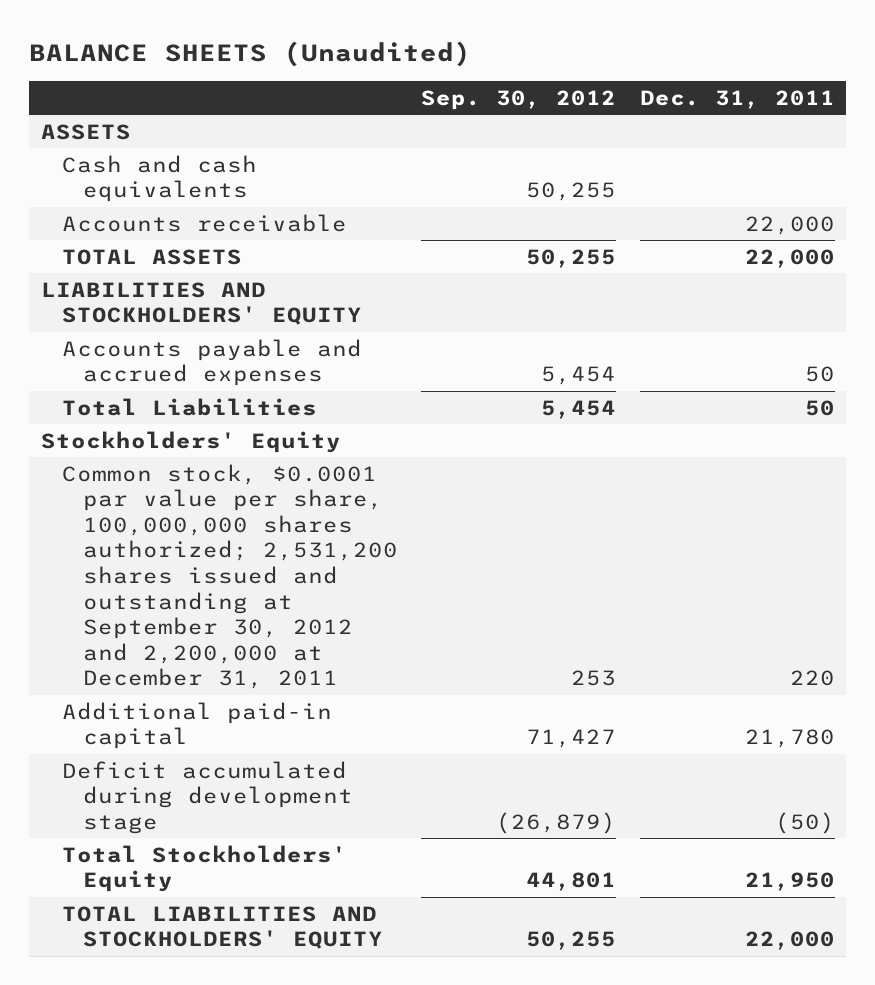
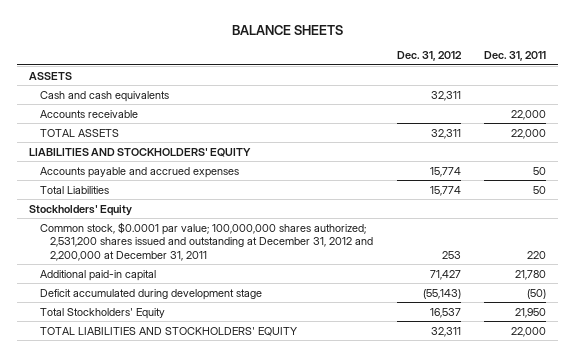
[28,40,471,67] BALANCE SHEETS (Unaudited) -> [231,24,343,35] BALANCE SHEETS
[421,89,617,110] Sep. 30, 2012 -> none
none -> [396,51,462,62] Dec. 31, 2012
[61,463,398,690] Common stock, $0.0001 par value per share, 100,000,000 shares authorized; 2,531,200 shares issued and outstanding at September 30, 2012 and 2,200,000 at December 31, 2011 -> [39,221,374,262] Common stock, $0.0001 par value; 100,000,000 shares authorized; 2,531,200 shares issued and outstanding at December 31, 2012 and 2,200,000 at December 31, 2011

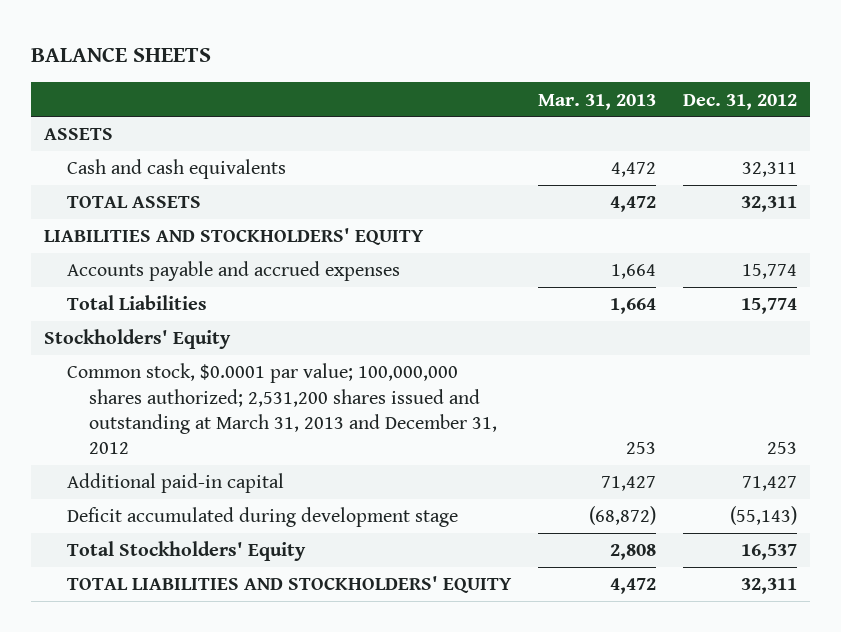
[484,51,547,62] Dec. 31, 2011 -> none
none -> [537,93,656,110] Mar. 31, 2013
[39,109,138,118] Accounts receivable -> none
[39,221,374,262] Common stock, $0.0001 par value; 100,000,000 shares authorized; 2,531,200 shares issued and outstanding at December 31, 2012 and 2,200,000 at December 31, 2011 -> [66,363,498,455] Common stock, $0.0001 par value; 100,000,000 shares authorized; 2,531,200 shares issued and outstanding at March 31, 2013 and December 31, 2012

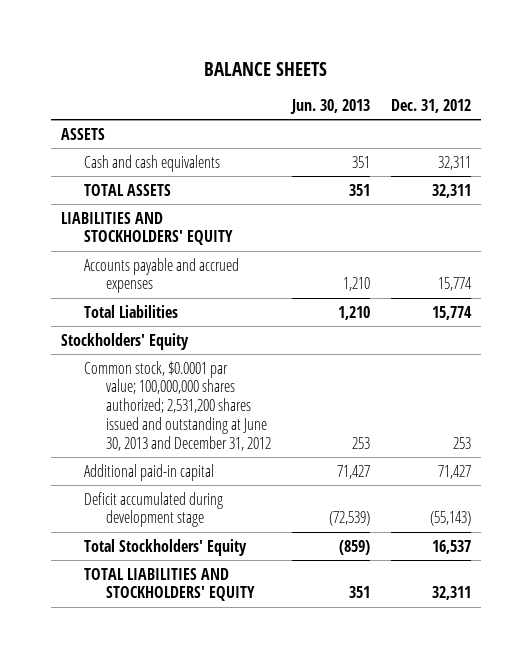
[537,93,656,110] Mar. 31, 2013 -> none
none -> [289,99,370,115] Jun. 30, 2013
[66,363,498,455] Common stock, $0.0001 par value; 100,000,000 shares authorized; 2,531,200 shares issued and outstanding at March 31, 2013 and December 31, 2012 -> [83,360,272,451] Common stock, $0.0001 par value; 100,000,000 shares authorized; 2,531,200 shares issued and outstanding at June 30, 2013 and December 31, 2012

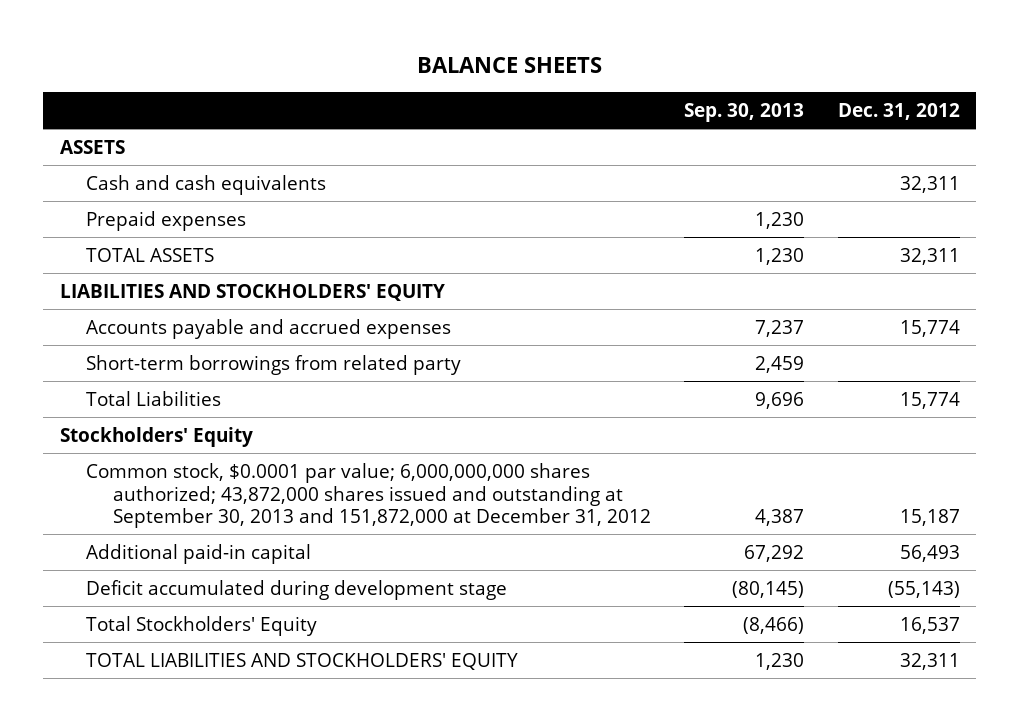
[289,99,370,115] Jun. 30, 2013 -> none
none -> [684,102,805,122] Sep. 30, 2013
none -> [86,210,247,231] Prepaid expenses
none -> [86,354,462,375] Short-term borrowings from related party
[83,360,272,451] Common stock, $0.0001 par value; 100,000,000 shares authorized; 2,531,200 shares issued and outstanding at June 30, 2013 and December 31, 2012 -> [86,462,651,529] Common stock, $0.0001 par value; 6,000,000,000 shares authorized; 43,872,000 shares issued and outstanding at September 30, 2013 and 151,872,000 at December 31, 2012
[452,436,471,449] 253 -> [899,509,960,527] 15,187
[437,464,471,479] 71,427 -> [899,544,960,562] 56,493

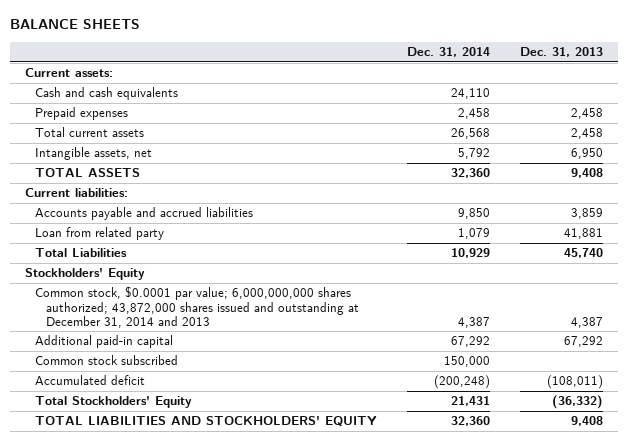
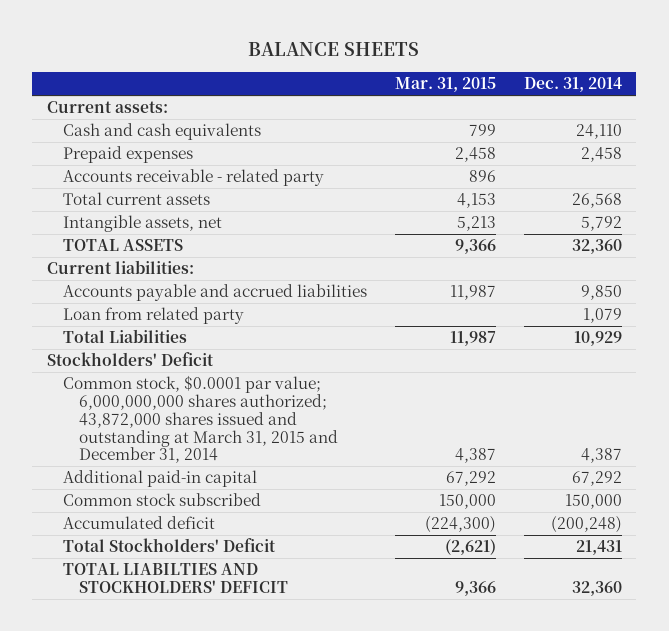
[520,47,604,58] Dec. 31, 2013 -> none
none -> [394,77,496,93] Mar. 31, 2015
none -> [62,169,324,187] Accounts receivable - related party
[25,268,146,281] Stockholders' Equity -> [46,352,214,367] Stockholders' Deficit
[35,286,359,328] Common stock, $0.0001 par value; 6,000,000,000 shares authorized; 43,872,000 shares issued and outstanding at December 31, 2014 and 2013 -> [62,375,338,464] Common stock, $0.0001 par value; 6,000,000,000 shares authorized; 43,872,000 shares issued and outstanding at March 31, 2015 and December 31, 2014
[35,396,193,409] Total Stockholders' Equity -> [62,538,276,553] Total Stockholders' Deficit
[35,416,378,428] TOTAL LIABILITIES AND STOCKHOLDERS' EQUITY -> [62,563,288,594] TOTAL LIABILTIES AND STOCKHOLDERS' DEFICIT

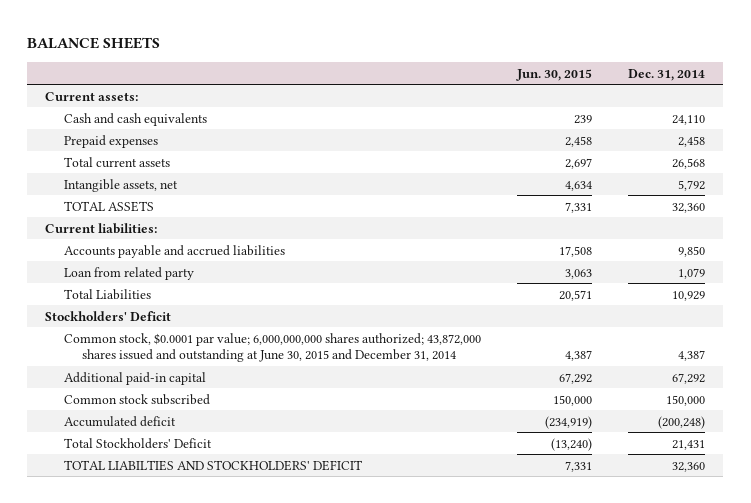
[394,77,496,93] Mar. 31, 2015 -> none
none -> [515,68,592,81] Jun. 30, 2015
[62,169,324,187] Accounts receivable - related party -> none
[62,375,338,464] Common stock, $0.0001 par value; 6,000,000,000 shares authorized; 43,872,000 shares issued and outstanding at March 31, 2015 and December 31, 2014 -> [63,332,481,363] Common stock, $0.0001 par value; 6,000,000,000 shares authorized; 43,872,000 shares issued and outstanding at June 30, 2015 and December 31, 2014

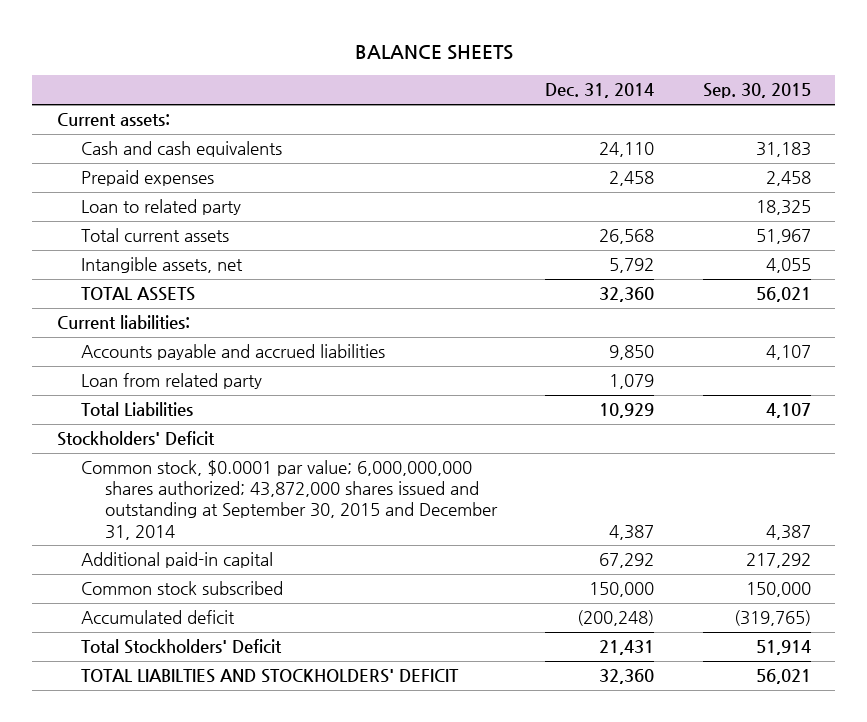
[515,68,592,81] Jun. 30, 2015 -> none
none -> [702,83,811,99] Sep. 30, 2015
none -> [80,199,241,216] Loan to related party
[63,332,481,363] Common stock, $0.0001 par value; 6,000,000,000 shares authorized; 43,872,000 shares issued and outstanding at June 30, 2015 and December 31, 2014 -> [80,460,498,540] Common stock, $0.0001 par value; 6,000,000,000 shares authorized; 43,872,000 shares issued and outstanding at September 30, 2015 and December 31, 2014

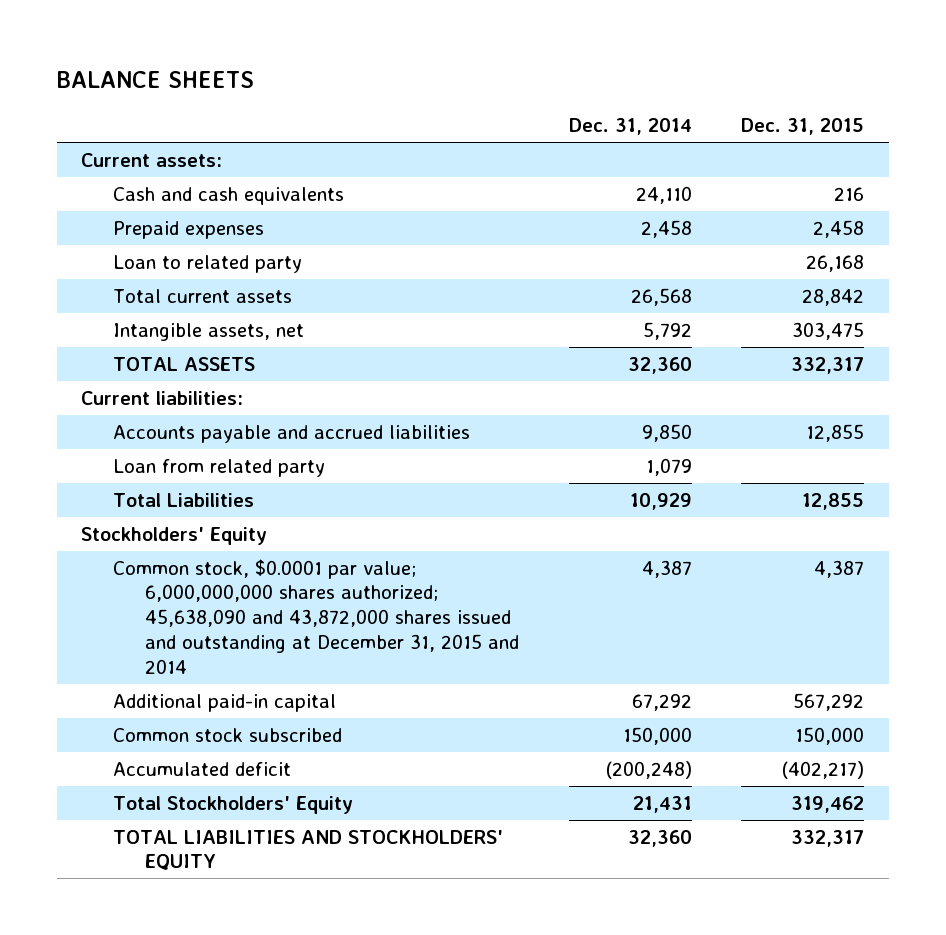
[702,83,811,99] Sep. 30, 2015 -> none
none -> [741,118,865,136] Dec. 31, 2015
[56,431,215,447] Stockholders' Deficit -> [81,526,268,545] Stockholders' Equity
[80,460,498,540] Common stock, $0.0001 par value; 6,000,000,000 shares authorized; 43,872,000 shares issued and outstanding at September 30, 2015 and December 31, 2014 -> [113,558,520,674] Common stock, $0.0001 par value; 6,000,000,000 shares authorized; 45,638,090 and 43,872,000 shares issued and outstanding at December 31, 2015 and 2014
[80,639,282,655] Total Stockholders' Deficit -> [113,795,354,814] Total Stockholders' Equity
[80,669,459,684] TOTAL LIABILTIES AND STOCKHOLDERS' DEFICIT -> [113,829,504,871] TOTAL LIABILITIES AND STOCKHOLDERS' EQUITY

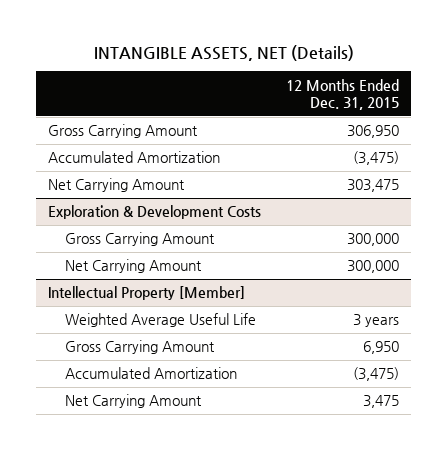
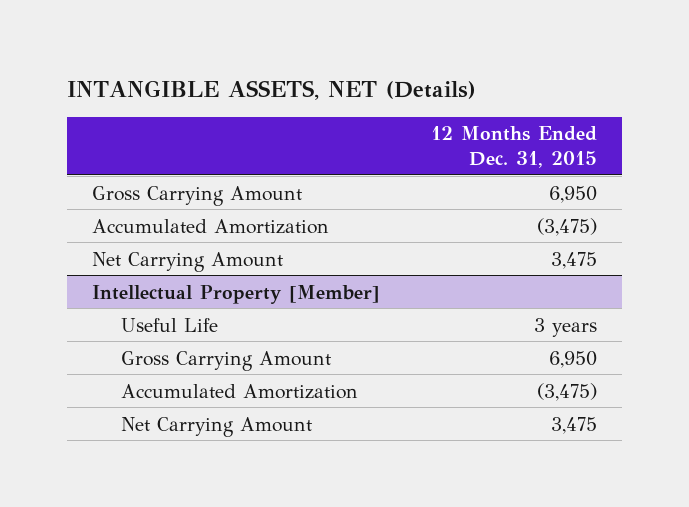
[346,125,399,139] 306,950 -> [548,185,597,203] 6,950
[48,205,262,220] Exploration & Development Costs -> none
[64,232,215,247] Gross Carrying Amount -> none
[64,259,202,274] Net Carrying Amount -> none
[346,179,399,193] 303,475 -> [550,251,597,269] 3,475
[64,313,256,328] Weighted Average Useful Life -> [120,317,218,332] Useful Life

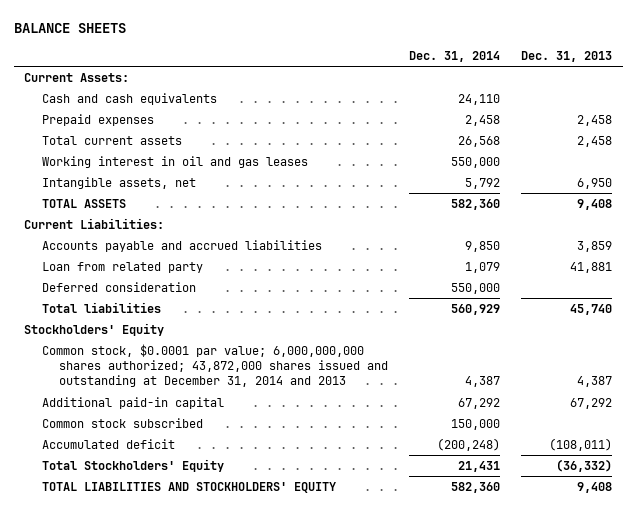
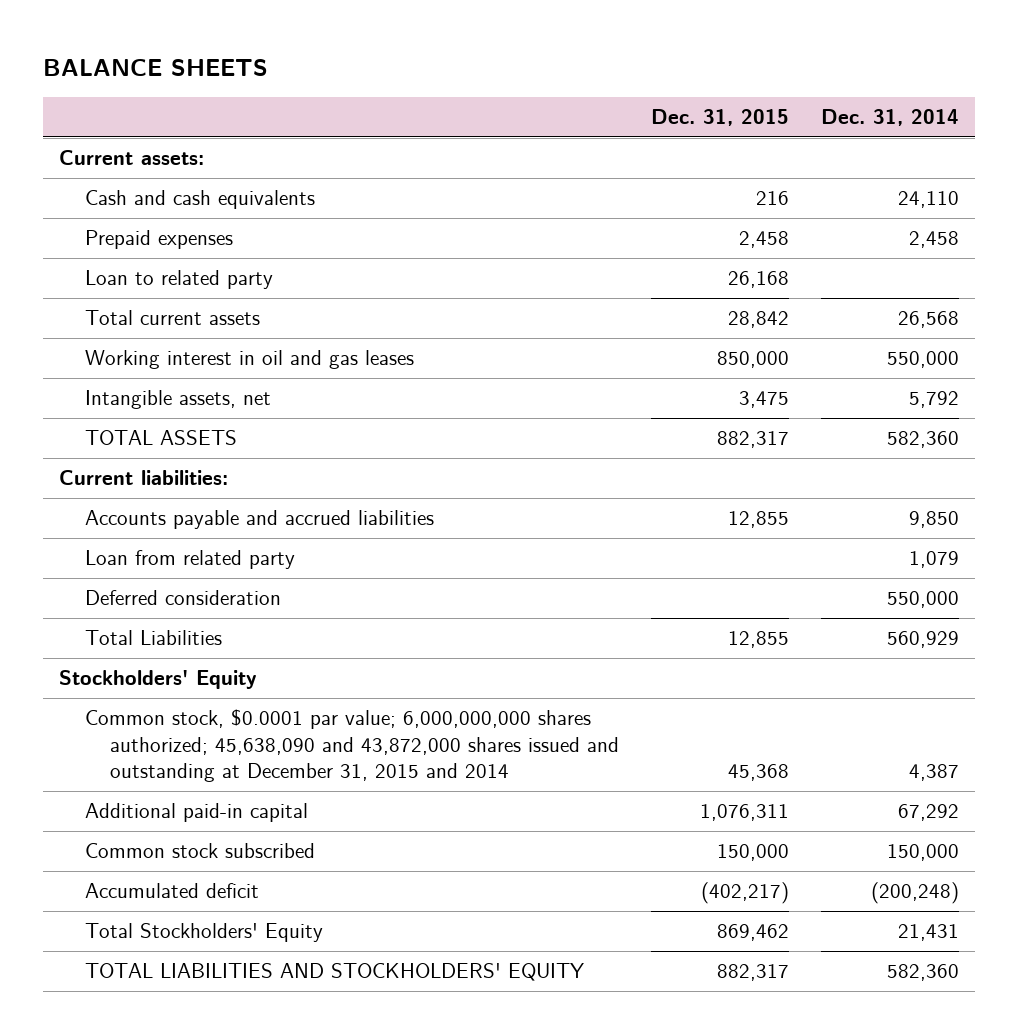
[521,50,613,62] Dec. 31, 2013 -> none
none -> [651,109,790,127] Dec. 31, 2015
[24,73,130,83] Current Assets: -> [58,150,204,166] Current assets:
none -> [84,270,273,290] Loan to related party
[24,218,165,230] Current Liabilities: -> [58,470,228,486] Current liabilities:
[41,302,161,314] Total liabilities -> [84,630,222,646] Total Liabilities
[41,344,389,388] Common stock, $0.0001 par value; 6,000,000,000 shares authorized; 43,872,000 shares issued and outstanding at December 31, 2014 and 2013 -> [84,709,620,783] Common stock, $0.0001 par value; 6,000,000,000 shares authorized; 45,638,090 and 43,872,000 shares issued and outstanding at December 31, 2015 and 2014

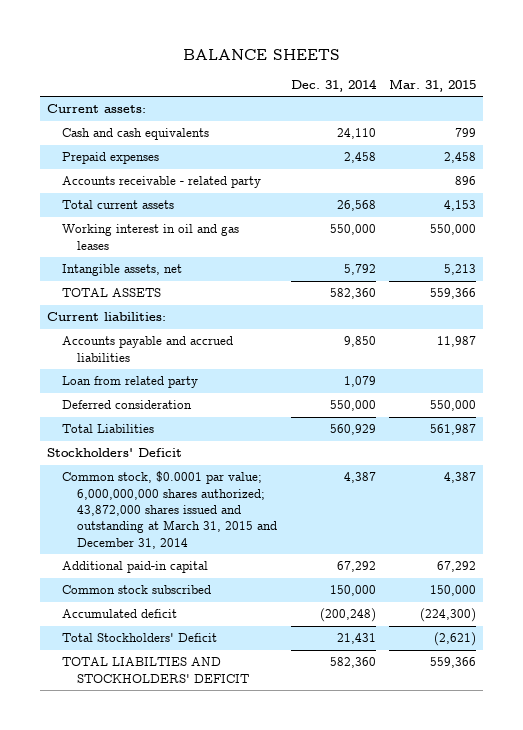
[651,109,790,127] Dec. 31, 2015 -> none
none -> [389,78,477,92] Mar. 31, 2015
[84,270,273,290] Loan to related party -> none
none -> [61,176,261,189] Accounts receivable - related party
[58,670,257,690] Stockholders' Equity -> [46,448,182,458] Stockholders' Deficit
[84,709,620,783] Common stock, $0.0001 par value; 6,000,000,000 shares authorized; 45,638,090 and 43,872,000 shares issued and outstanding at December 31, 2015 and 2014 -> [61,471,278,549] Common stock, $0.0001 par value; 6,000,000,000 shares authorized; 43,872,000 shares issued and outstanding at March 31, 2015 and December 31, 2014
[84,923,323,943] Total Stockholders' Equity -> [61,633,217,643] Total Stockholders' Deficit
[84,963,584,982] TOTAL LIABILITIES AND STOCKHOLDERS' EQUITY -> [61,657,250,683] TOTAL LIABILTIES AND STOCKHOLDERS' DEFICIT

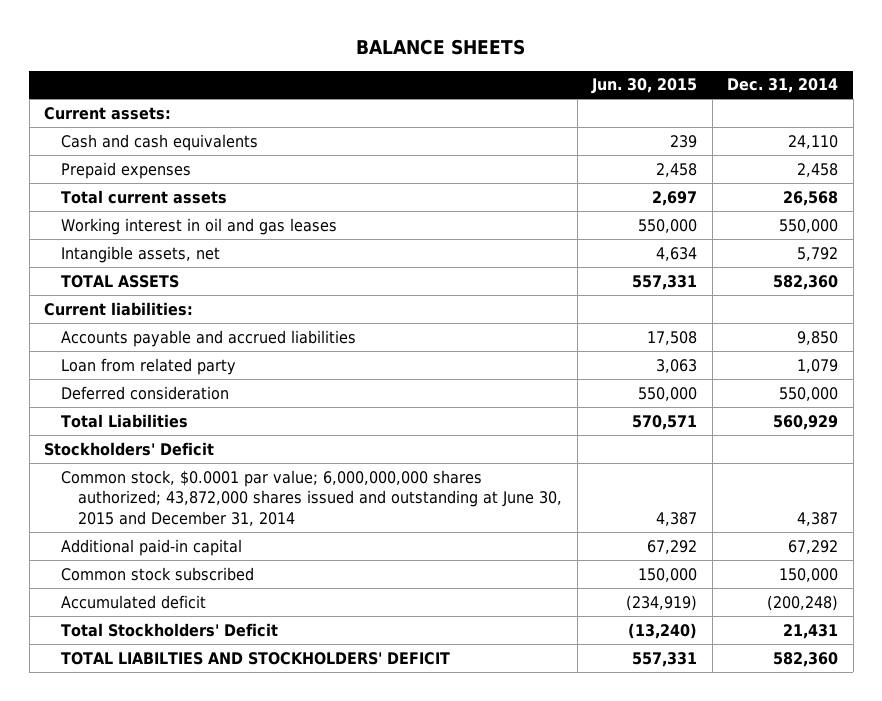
[389,78,477,92] Mar. 31, 2015 -> none
none -> [591,78,698,95] Jun. 30, 2015
[61,176,261,189] Accounts receivable - related party -> none
[61,471,278,549] Common stock, $0.0001 par value; 6,000,000,000 shares authorized; 43,872,000 shares issued and outstanding at March 31, 2015 and December 31, 2014 -> [61,469,563,527] Common stock, $0.0001 par value; 6,000,000,000 shares authorized; 43,872,000 shares issued and outstanding at June 30, 2015 and December 31, 2014

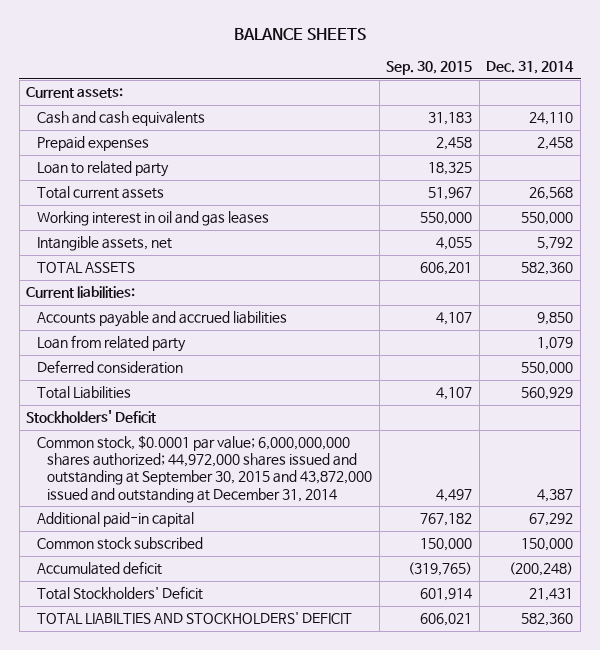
[591,78,698,95] Jun. 30, 2015 -> none
none -> [386,61,473,76] Sep. 30, 2015
none -> [36,161,169,178] Loan to related party
[61,469,563,527] Common stock, $0.0001 par value; 6,000,000,000 shares authorized; 43,872,000 shares issued and outstanding at June 30, 2015 and December 31, 2014 -> [36,435,373,503] Common stock, $0.0001 par value; 6,000,000,000 shares authorized; 44,972,000 shares issued and outstanding at September 30, 2015 and 43,872,000 issued and outstanding at December 31, 2014

